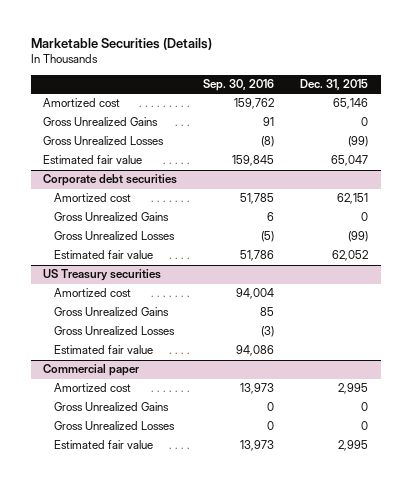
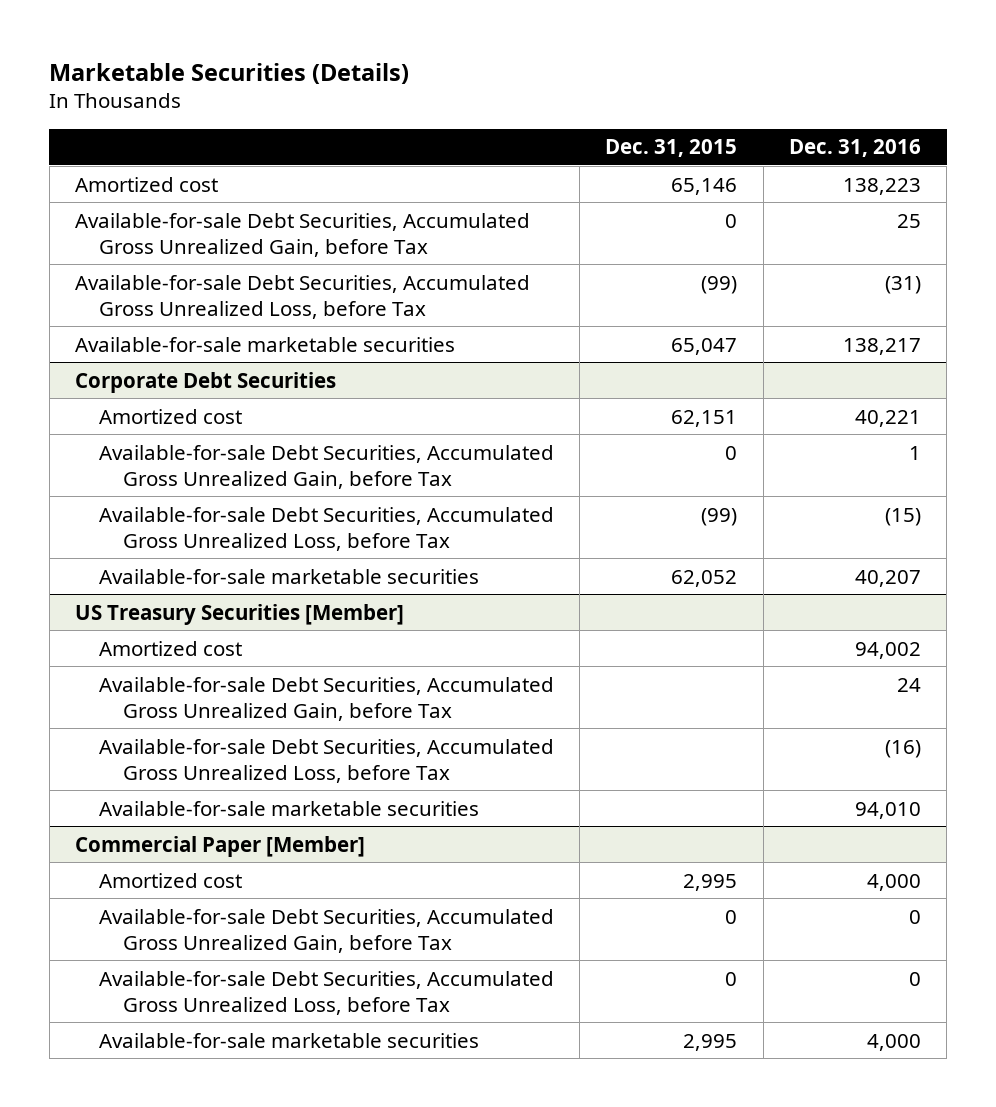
[203,79,275,92] Sep. 30, 2016 -> none
none -> [788,139,921,158] Dec. 31, 2016
[43,117,159,127] Gross Unrealized Gains -> [75,212,531,257] Available-for-sale Debt Securities, Accumulated Gross Unrealized Gain, before Tax
[43,136,165,146] Gross Unrealized Losses -> [75,274,531,319] Available-for-sale Debt Securities, Accumulated Gross Unrealized Loss, before Tax
[43,155,143,165] Estimated fair value -> [75,336,456,352] Available-for-sale marketable securities
[43,174,178,187] Corporate debt securities -> [75,371,337,393] Corporate Debt Securities
[54,212,170,222] Gross Unrealized Gains -> [99,444,555,489] Available-for-sale Debt Securities, Accumulated Gross Unrealized Gain, before Tax
[54,231,176,241] Gross Unrealized Losses -> [99,506,555,551] Available-for-sale Debt Securities, Accumulated Gross Unrealized Loss, before Tax
[54,250,154,260] Estimated fair value -> [99,568,480,584] Available-for-sale marketable securities
[43,269,162,282] US Treasury securities -> [75,603,405,625] US Treasury Securities [Member]
[54,307,170,317] Gross Unrealized Gains -> [99,676,555,721] Available-for-sale Debt Securities, Accumulated Gross Unrealized Gain, before Tax
[54,326,176,336] Gross Unrealized Losses -> [99,738,555,783] Available-for-sale Debt Securities, Accumulated Gross Unrealized Loss, before Tax
[54,345,154,355] Estimated fair value -> [99,800,480,816] Available-for-sale marketable securities
[43,364,140,377] Commercial paper -> [75,835,366,857] Commercial Paper [Member]
[54,402,170,412] Gross Unrealized Gains -> [99,908,555,953] Available-for-sale Debt Securities, Accumulated Gross Unrealized Gain, before Tax
[54,421,176,431] Gross Unrealized Losses -> [99,970,555,1015] Available-for-sale Debt Securities, Accumulated Gross Unrealized Loss, before Tax
[54,440,154,450] Estimated fair value -> [99,1032,480,1048] Available-for-sale marketable securities

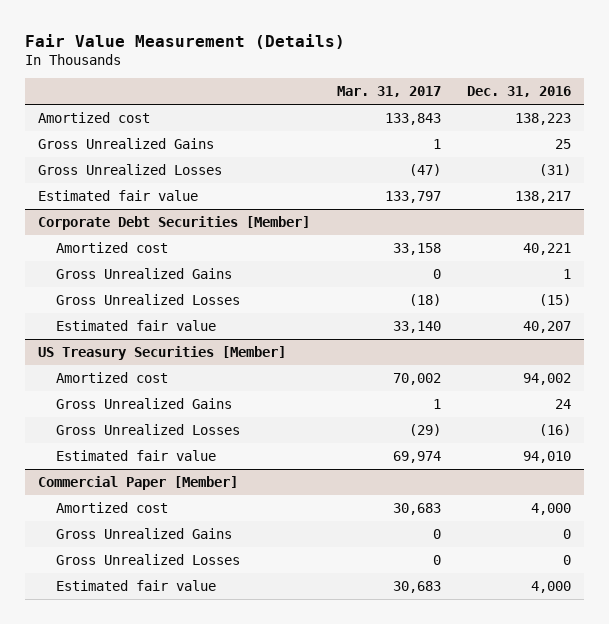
[49,62,410,84] Marketable Securities (Details) -> [25,33,346,49] Fair Value Measurement (Details)
[605,139,738,158] Dec. 31, 2015 -> none
none -> [336,86,441,98] Mar. 31, 2017
[75,212,531,257] Available-for-sale Debt Securities, Accumulated Gross Unrealized Gain, before Tax -> [38,137,215,149] Gross Unrealized Gains
[75,274,531,319] Available-for-sale Debt Securities, Accumulated Gross Unrealized Loss, before Tax -> [38,163,223,175] Gross Unrealized Losses
[75,336,456,352] Available-for-sale marketable securities -> [38,189,199,201] Estimated fair value
[75,371,337,393] Corporate Debt Securities -> [38,215,311,230] Corporate Debt Securities [Member]
[99,444,555,489] Available-for-sale Debt Securities, Accumulated Gross Unrealized Gain, before Tax -> [55,267,232,279] Gross Unrealized Gains
[99,506,555,551] Available-for-sale Debt Securities, Accumulated Gross Unrealized Loss, before Tax -> [55,293,240,305] Gross Unrealized Losses
[99,568,480,584] Available-for-sale marketable securities -> [55,319,216,331] Estimated fair value
[99,676,555,721] Available-for-sale Debt Securities, Accumulated Gross Unrealized Gain, before Tax -> [55,397,232,409] Gross Unrealized Gains
[99,738,555,783] Available-for-sale Debt Securities, Accumulated Gross Unrealized Loss, before Tax -> [55,423,240,435] Gross Unrealized Losses
[99,800,480,816] Available-for-sale marketable securities -> [55,449,216,461] Estimated fair value
[99,908,555,953] Available-for-sale Debt Securities, Accumulated Gross Unrealized Gain, before Tax -> [55,527,232,539] Gross Unrealized Gains
[99,970,555,1015] Available-for-sale Debt Securities, Accumulated Gross Unrealized Loss, before Tax -> [55,553,240,565] Gross Unrealized Losses
[99,1032,480,1048] Available-for-sale marketable securities -> [55,579,216,591] Estimated fair value

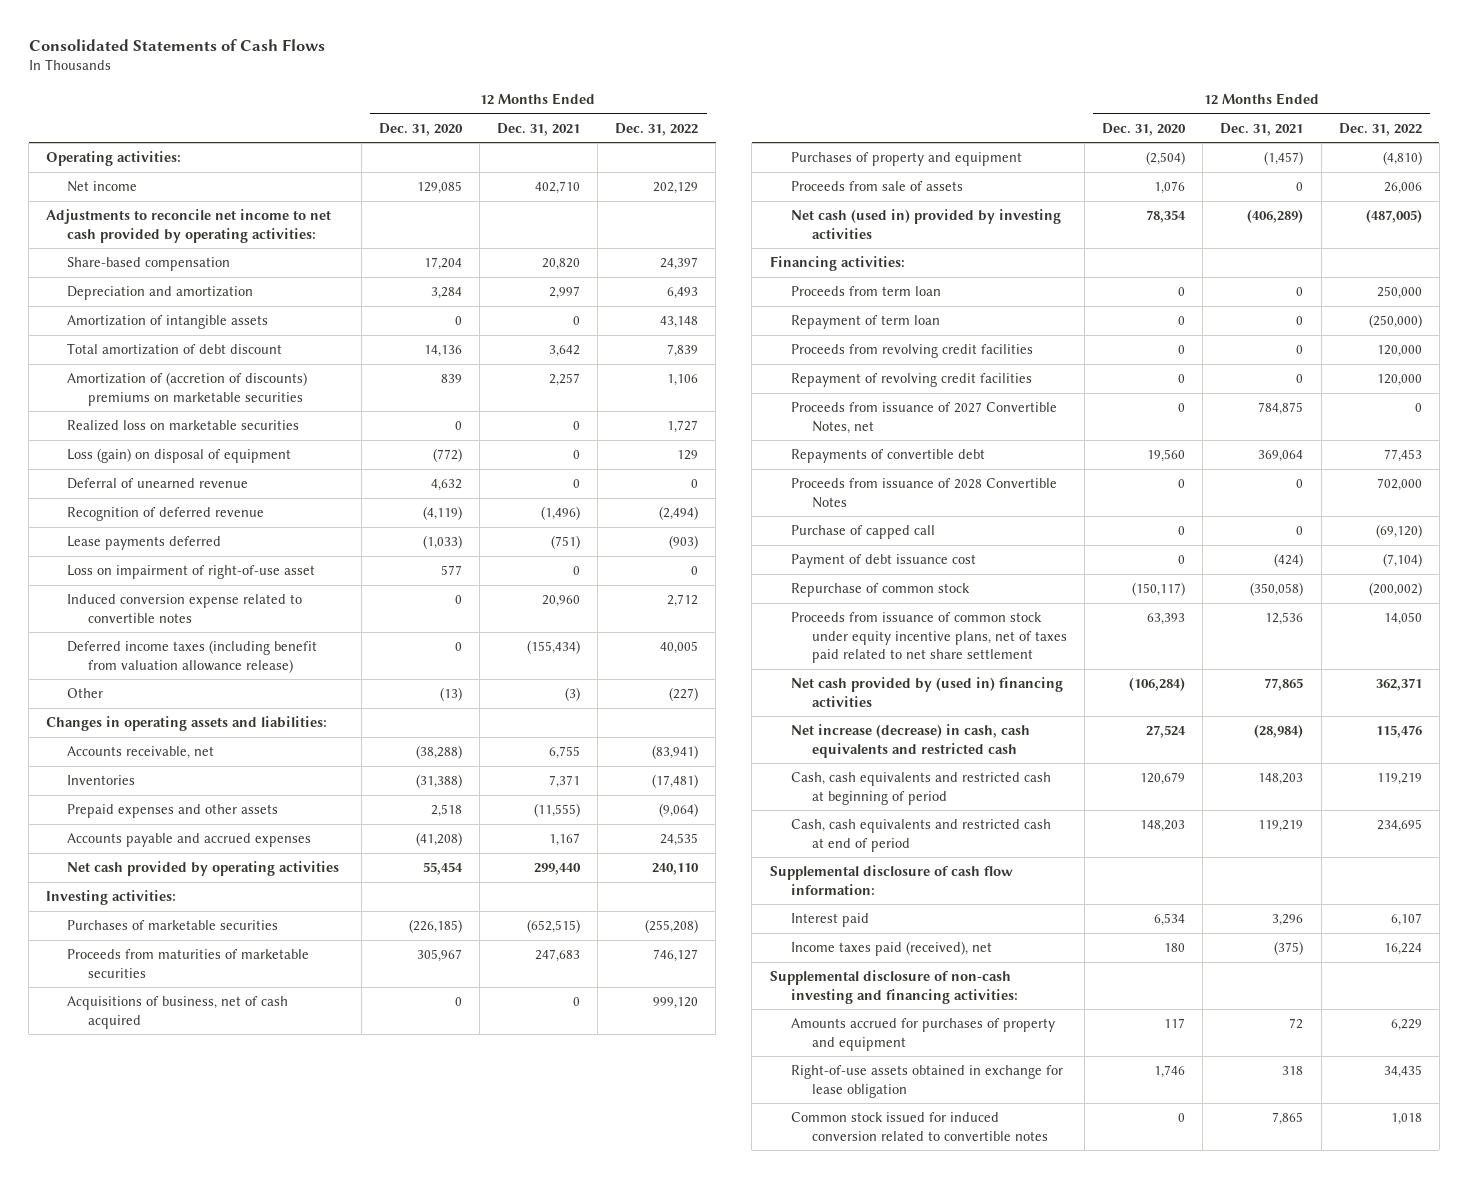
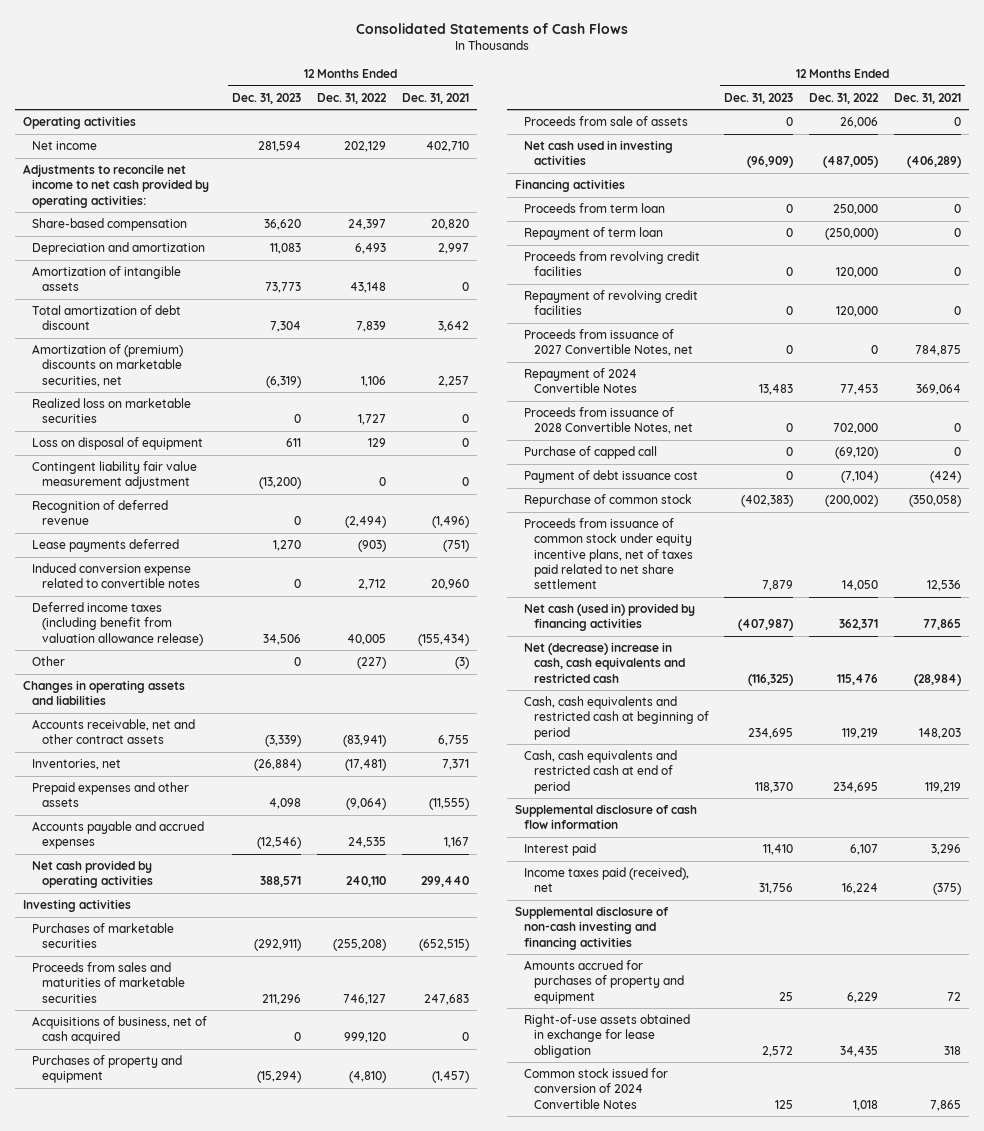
[378,122,463,136] Dec. 31, 2020 -> none
none -> [232,92,302,104] Dec. 31, 2023
[46,151,182,167] Operating activities: -> [22,116,136,130] Operating activities
[67,372,308,406] Amortization of (accretion of discounts) premiums on marketable securities -> [32,344,184,387] Amortization of (premium) discounts on marketable securities, net
[67,478,249,490] Deferral of unearned revenue -> none
[67,448,292,464] Loss (gain) on disposal of equipment -> [32,437,204,451] Loss on disposal of equipment
none -> [32,461,198,490] Contingent liability fair value measurement adjustment
[67,565,316,580] Loss on impairment of right-of-use asset -> none
[46,716,328,732] Changes in operating assets and liabilities: -> [22,680,185,706] Changes in operating assets and liabilities
[67,746,215,760] Accounts receivable, net -> [32,719,196,745] Accounts receivable, net and other contract assets
[67,775,136,786] Inventories -> [32,759,122,771] Inventories, net
[46,890,177,906] Investing activities: -> [22,899,131,913] Investing activities
[67,949,310,978] Proceeds from maturities of marketable securities -> [32,962,185,1003] Proceeds from sales and maturities of marketable securities
[790,209,1061,239] Net cash (used in) provided by investing activities -> [524,140,674,166] Net cash used in investing activities
[769,256,905,272] Financing activities: -> [514,179,625,193] Financing activities
[790,449,985,464] Repayments of convertible debt -> [524,368,638,394] Repayment of 2024 Convertible Notes
[790,478,1057,508] Proceeds from issuance of 2028 Convertible Notes -> [524,407,693,435] Proceeds from issuance of 2028 Convertible Notes, net
[790,677,1063,707] Net cash provided by (used in) financing activities -> [524,603,696,632] Net cash (used in) provided by financing activities
[790,724,1030,758] Net increase (decrease) in cash, cash equivalents and restricted cash -> [524,642,685,683] Net (decrease) increase in cash, cash equivalents and restricted cash
[769,865,1013,895] Supplemental disclosure of cash flow information: -> [514,804,697,830] Supplemental disclosure of cash flow information
[769,970,1018,1004] Supplemental disclosure of non-cash investing and financing activities: -> [514,906,669,950] Supplemental disclosure of non-cash investing and financing activities
[790,1112,1048,1141] Common stock issued for induced conversion related to convertible notes -> [524,1068,669,1109] Common stock issued for conversion of 2024 Convertible Notes

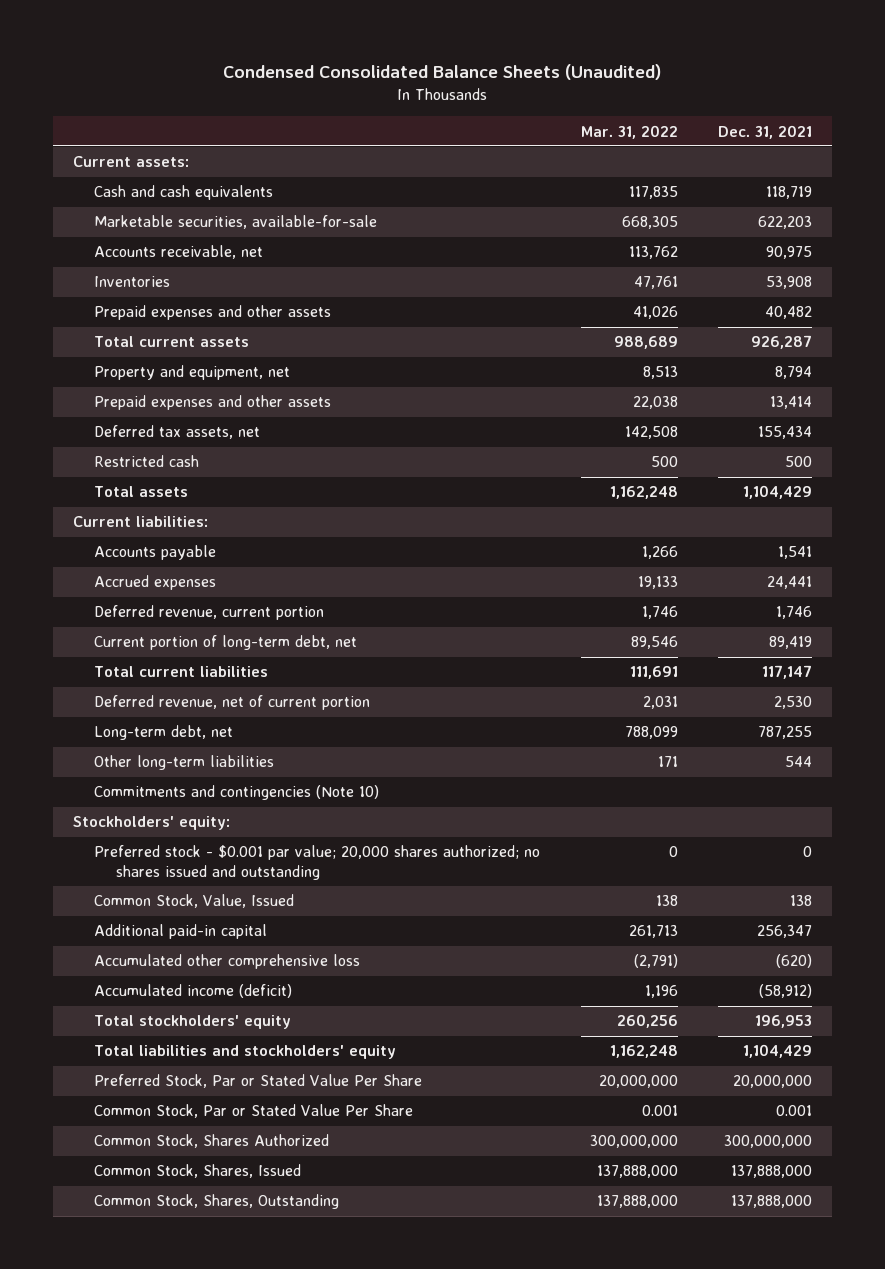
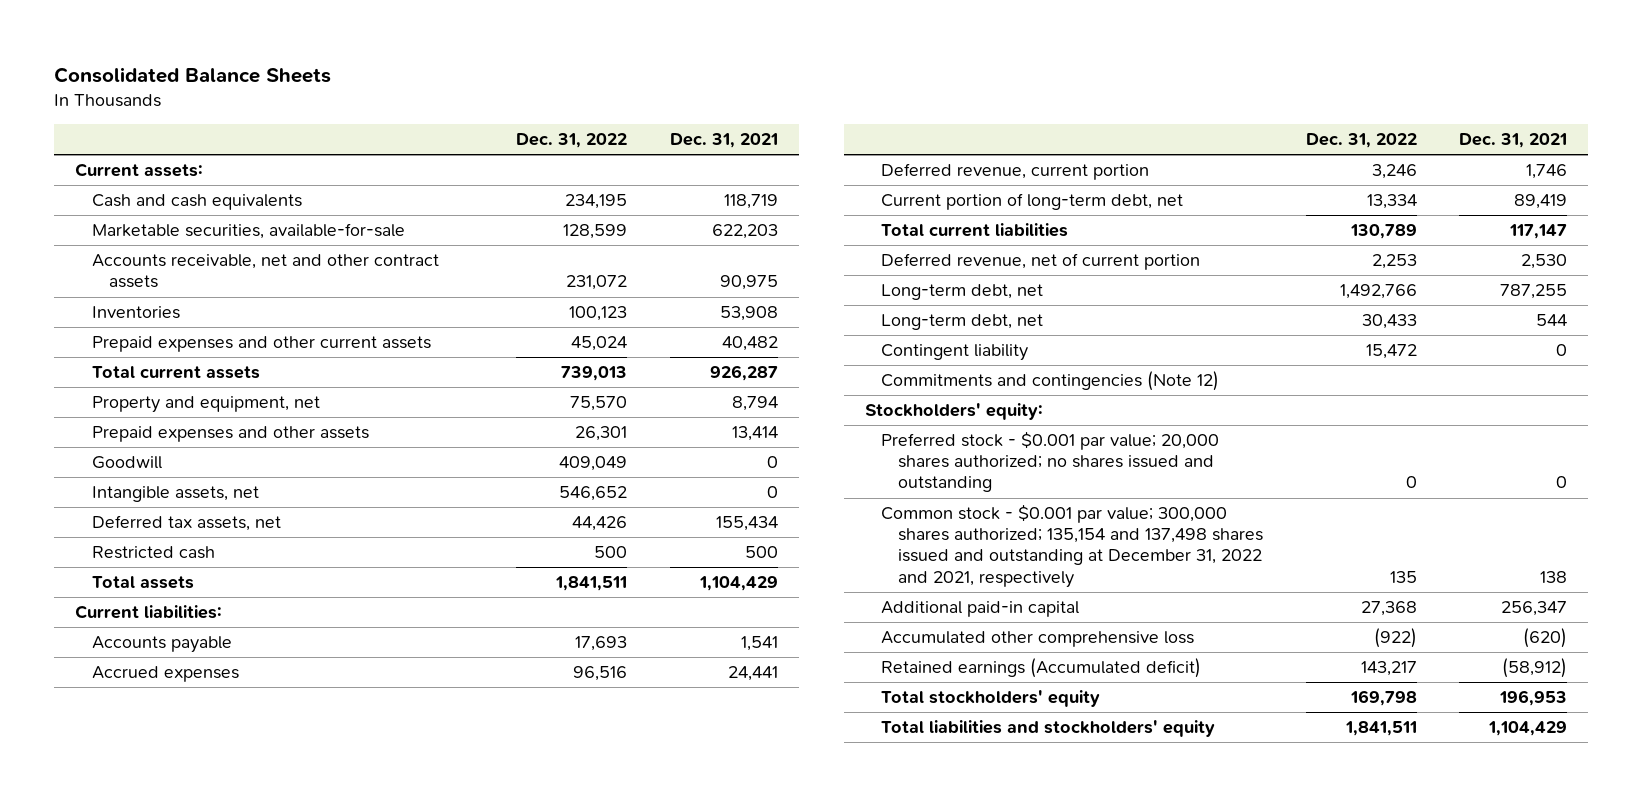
[223,64,662,81] Condensed Consolidated Balance Sheets (Unaudited) -> [54,66,332,83] Consolidated Balance Sheets
[580,124,678,139] Mar. 31, 2022 -> none
none -> [516,133,628,149] Dec. 31, 2022
[94,245,264,260] Accounts receivable, net -> [92,254,440,289] Accounts receivable, net and other contract assets
[94,305,332,321] Prepaid expenses and other assets -> [92,336,432,353] Prepaid expenses and other current assets
none -> [92,456,163,470] Goodwill
none -> [92,486,260,503] Intangible assets, net
[94,755,275,771] Other long-term liabilities -> [881,314,1044,331] Long-term debt, net
none -> [881,344,1029,362] Contingent liability
[94,785,380,801] Commitments and contingencies (Note 10) -> [881,371,1220,392] Commitments and contingencies (Note 12)
[94,894,295,909] Common Stock, Value, Issued -> [881,504,1264,588] Common stock - $0.001 par value; 300,000 shares authorized; 135,154 and 137,498 shares issued and outstanding at December 31, 2022 and 2021, respectively
[94,984,293,999] Accumulated income (deficit) -> [881,658,1202,679] Retained earnings (Accumulated deficit)
[94,1074,423,1089] Preferred Stock, Par or Stated Value Per Share -> none
[94,1104,414,1119] Common Stock, Par or Stated Value Per Share -> none
[94,1134,330,1149] Common Stock, Shares Authorized -> none
[94,1164,302,1179] Common Stock, Shares, Issued -> none
[94,1194,340,1210] Common Stock, Shares, Outstanding -> none

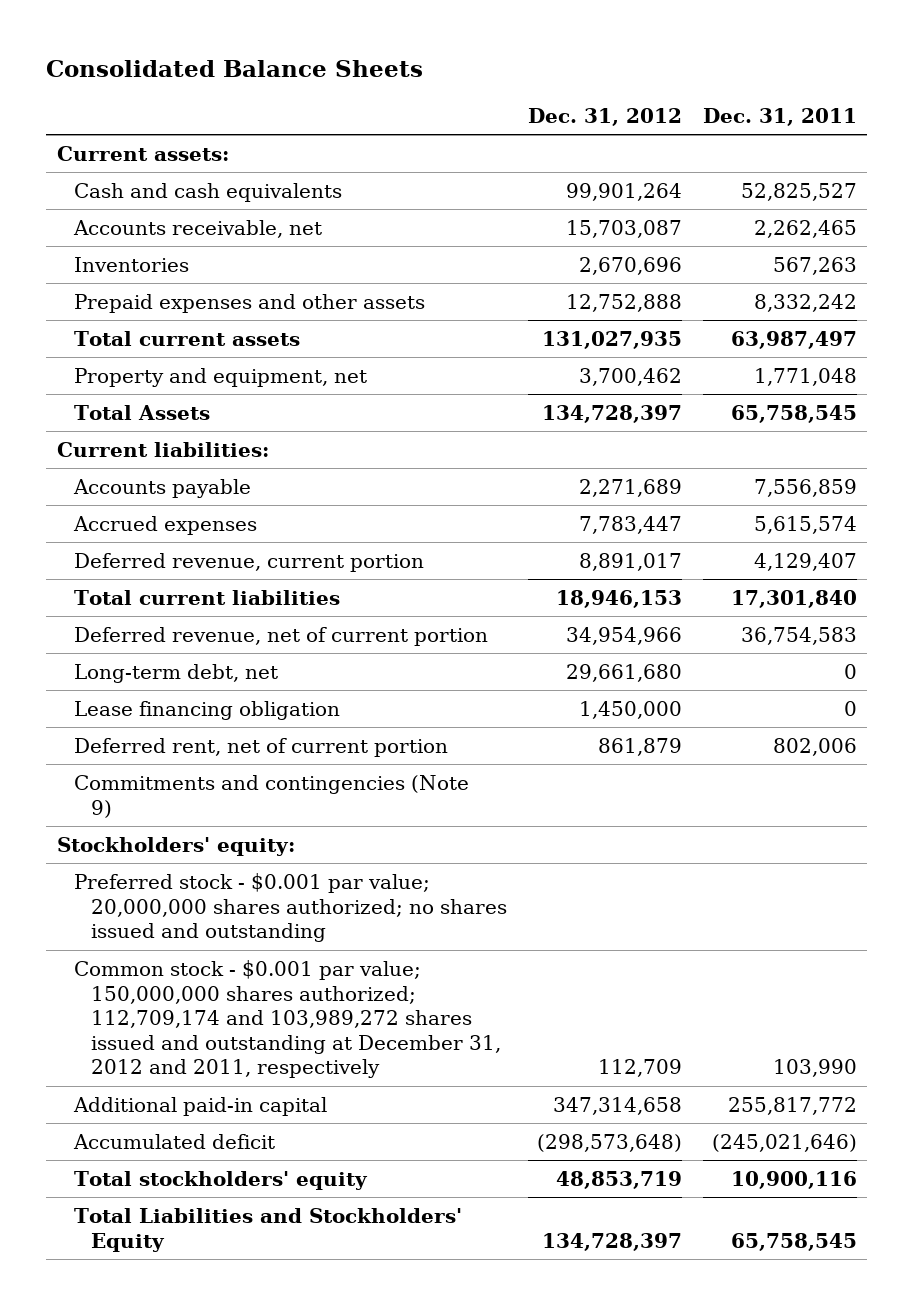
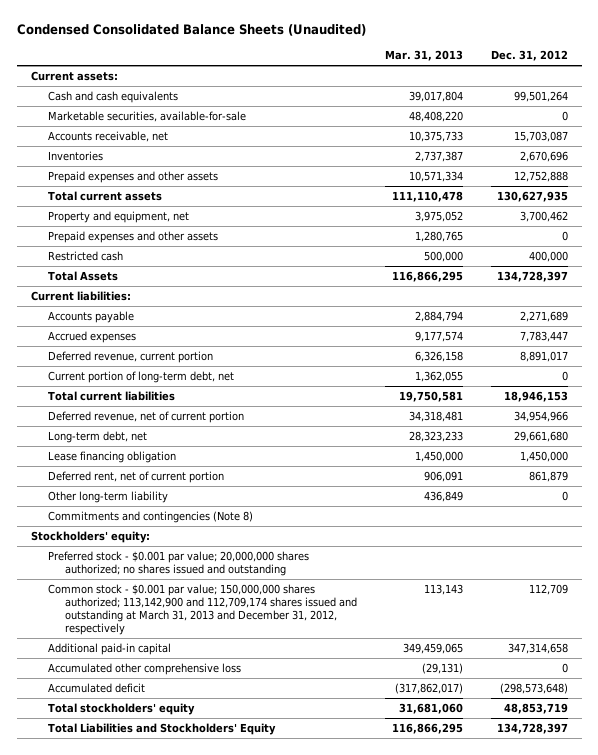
[46,59,424,77] Consolidated Balance Sheets -> [16,24,366,37] Condensed Consolidated Balance Sheets (Unaudited)
[702,107,857,126] Dec. 31, 2011 -> none
none -> [385,50,464,62] Mar. 31, 2013
[565,182,682,201] 99,901,264 -> [513,91,568,103] 99,501,264
none -> [48,111,247,123] Marketable securities, available-for-sale
[541,330,682,349] 131,027,935 -> [496,191,568,203] 130,627,935
none -> [48,231,219,244] Prepaid expenses and other assets
none -> [48,251,124,262] Restricted cash
none -> [48,371,235,384] Current portion of long-term debt, net
none -> [48,491,169,504] Other long-term liability
[73,774,469,818] Commitments and contingencies (Note 9) -> [48,511,254,524] Commitments and contingencies (Note 8)
[73,959,501,1079] Common stock - $0.001 par value; 150,000,000 shares authorized; 112,709,174 and 103,989,272 shares issued and outstanding at December 31, 2012 and 2011, respectively -> [48,584,358,635] Common stock - $0.001 par value; 150,000,000 shares authorized; 113,142,900 and 112,709,174 shares issued and outstanding at March 31, 2013 and December 31, 2012, respectively
none -> [48,663,242,676] Accumulated other comprehensive loss

